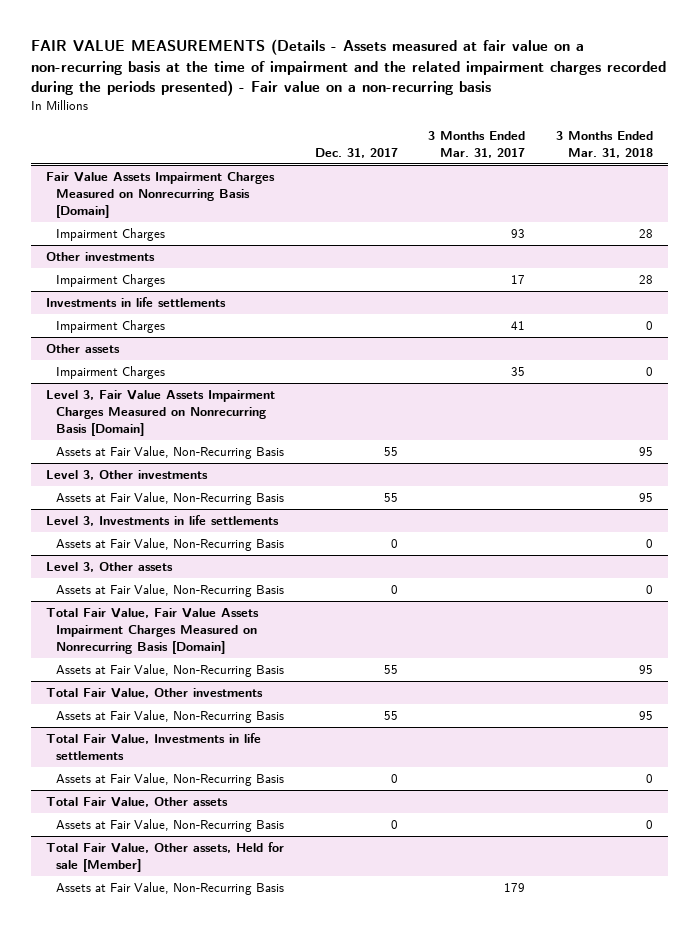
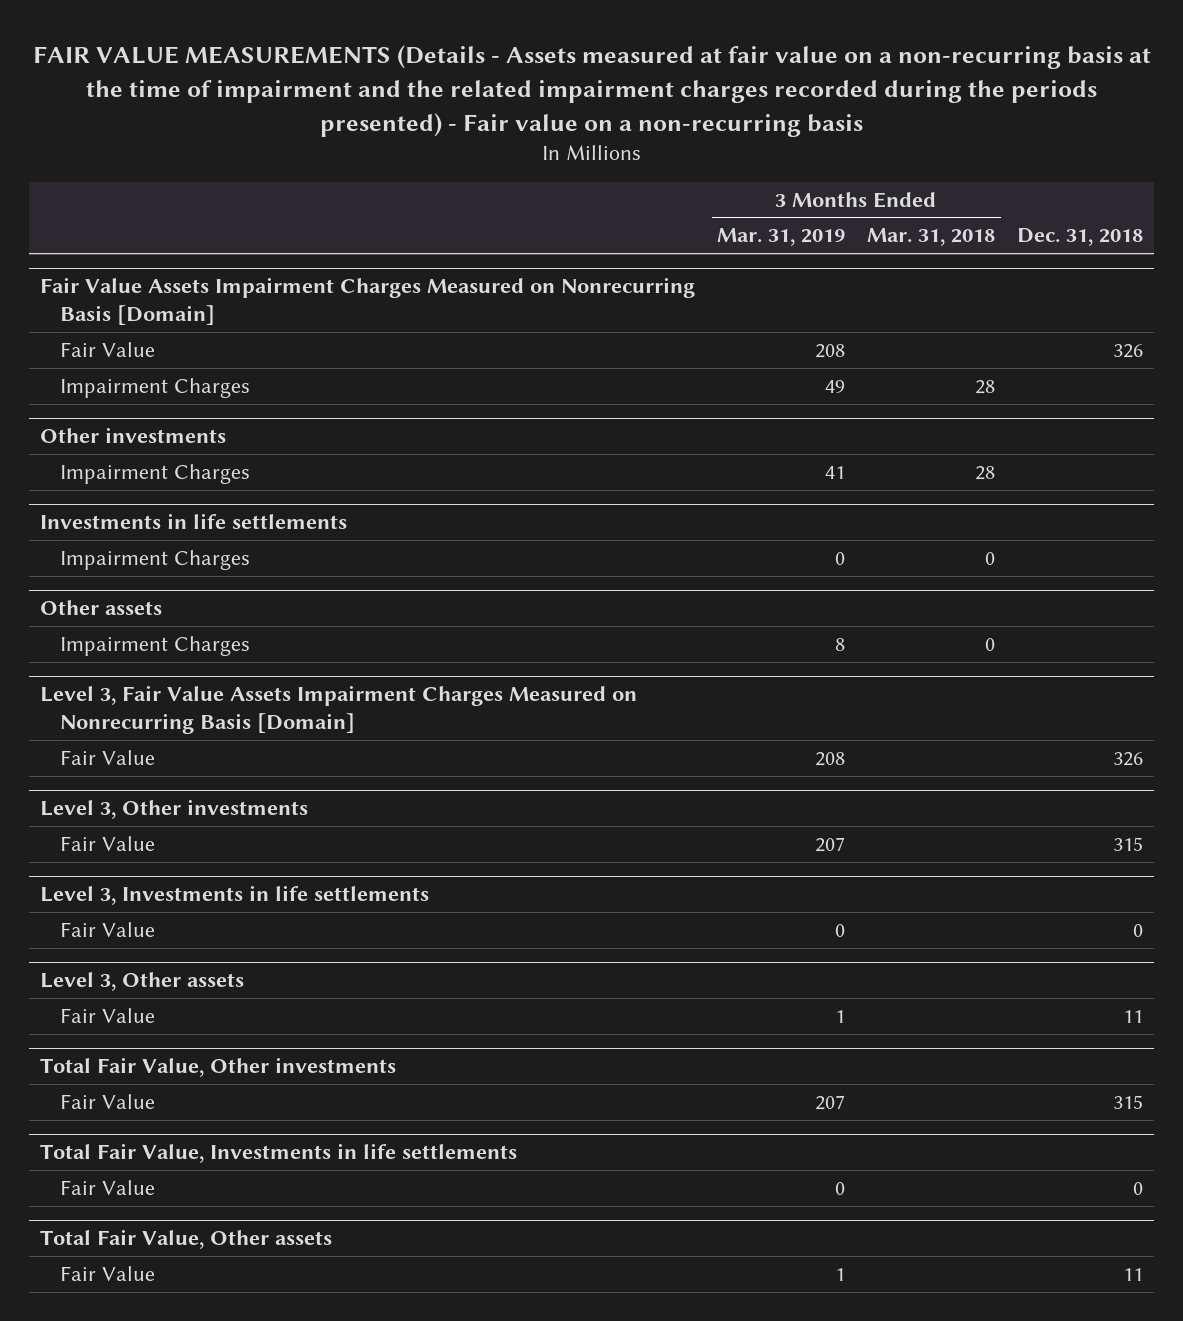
[314,147,398,158] Dec. 31, 2017 -> none
[428,130,526,158] 3 Months Ended Mar. 31, 2017 -> none
none -> [717,228,846,247] Mar. 31, 2019
none -> [1017,228,1144,247] Dec. 31, 2018
none -> [59,341,155,357] Fair Value
[55,446,284,460] Assets at Fair Value, Non-Recurring Basis -> none
none -> [59,749,155,765] Fair Value
[55,492,284,506] Assets at Fair Value, Non-Recurring Basis -> none
none -> [59,835,155,851] Fair Value
[55,538,284,552] Assets at Fair Value, Non-Recurring Basis -> none
none -> [59,921,155,937] Fair Value
[55,584,284,598] Assets at Fair Value, Non-Recurring Basis -> none
[46,608,260,655] Total Fair Value, Fair Value Assets Impairment Charges Measured on Nonrecurring Basis [Domain] -> none
[55,664,284,678] Assets at Fair Value, Non-Recurring Basis -> none
none -> [59,1007,155,1023] Fair Value
[55,710,284,724] Assets at Fair Value, Non-Recurring Basis -> none
none -> [59,1093,155,1109] Fair Value
[55,773,284,787] Assets at Fair Value, Non-Recurring Basis -> none
none -> [59,1179,155,1195] Fair Value
[55,819,284,833] Assets at Fair Value, Non-Recurring Basis -> none
[46,842,285,873] Total Fair Value, Other assets, Held for sale [Member] -> none
[55,882,284,896] Assets at Fair Value, Non-Recurring Basis -> none
none -> [59,1265,155,1281] Fair Value

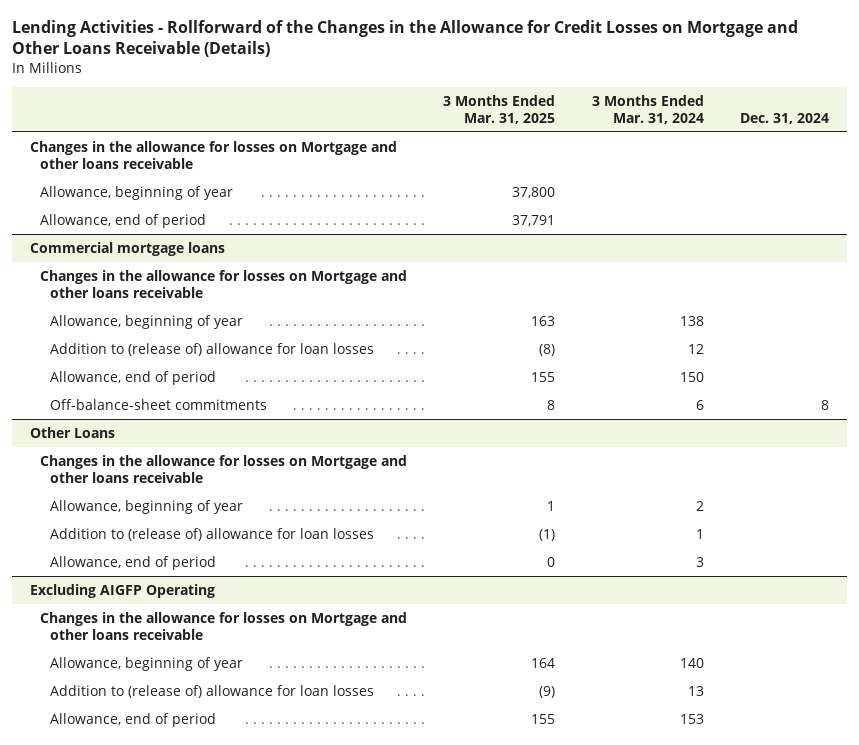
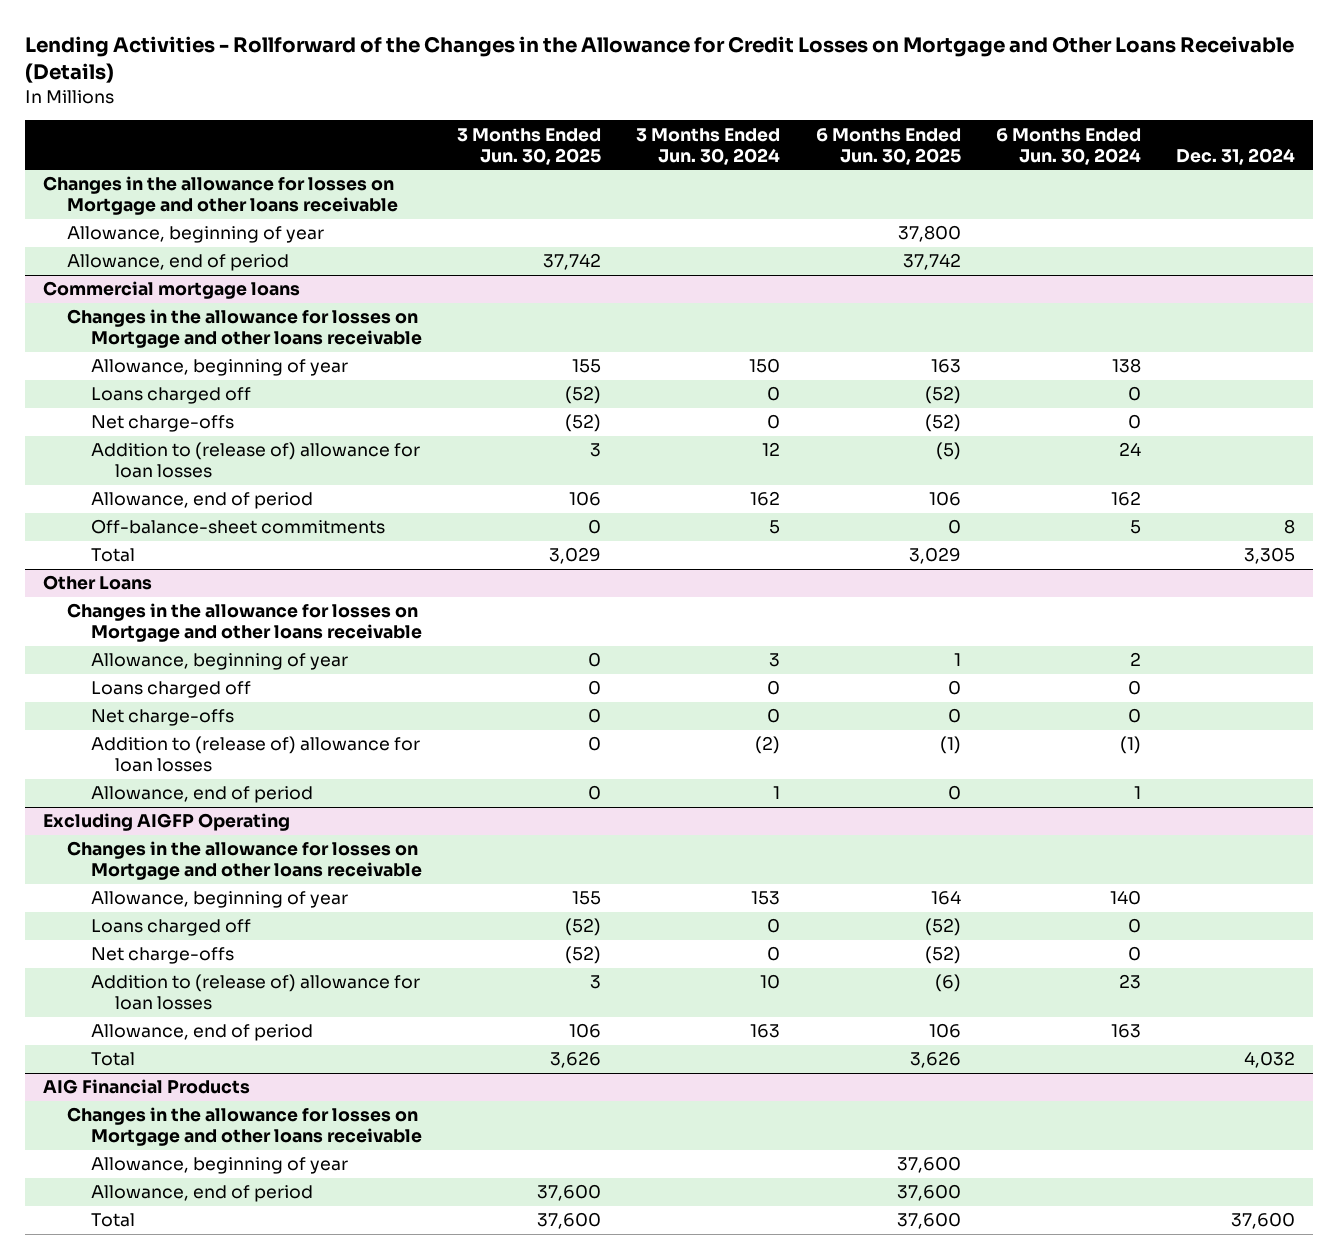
[443,94,556,124] 3 Months Ended Mar. 31, 2025 -> none
[591,94,704,124] 3 Months Ended Mar. 31, 2024 -> none
none -> [456,127,601,165] 3 Months Ended Jun. 30, 2025
none -> [636,127,781,165] 3 Months Ended Jun. 30, 2024
none -> [815,127,961,165] 6 Months Ended Jun. 30, 2025
none -> [995,127,1141,165] 6 Months Ended Jun. 30, 2024
none -> [90,387,251,405] Loans charged off
none -> [90,415,234,433] Net charge-offs
none -> [90,548,135,563] Total
none -> [90,681,251,699] Loans charged off
none -> [90,709,234,727] Net charge-offs
none -> [90,919,251,937] Loans charged off
none -> [90,947,234,965] Net charge-offs
none -> [90,1052,135,1067] Total
none -> [42,1079,250,1095] AIG Financial Products
none -> [66,1107,422,1147] Changes in the allowance for losses on Mortgage and other loans receivable
none -> [90,1157,348,1175] Allowance, beginning of year
none -> [90,1185,313,1203] Allowance, end of period
none -> [90,1213,135,1228] Total

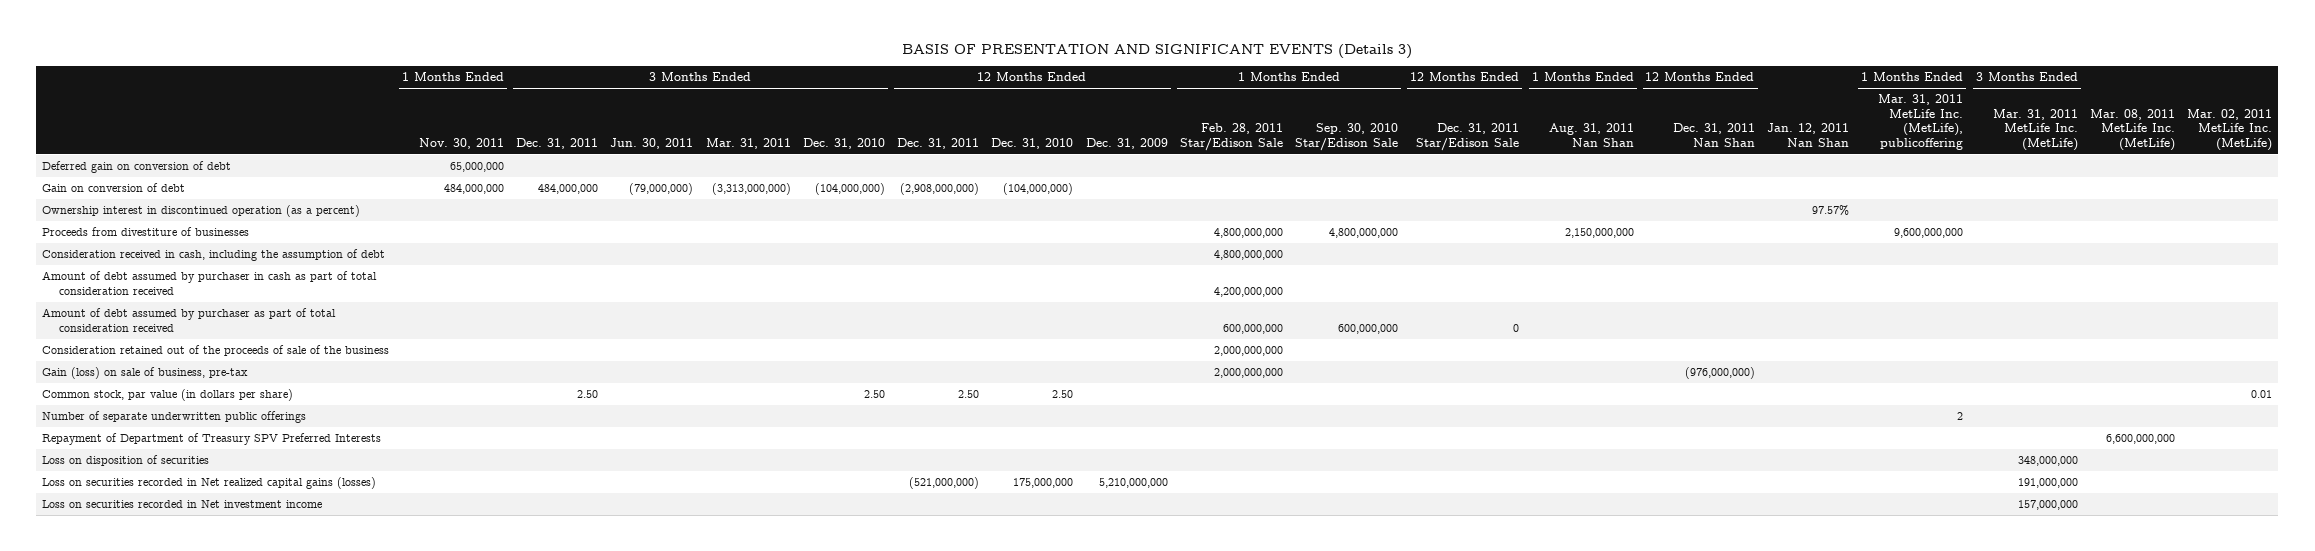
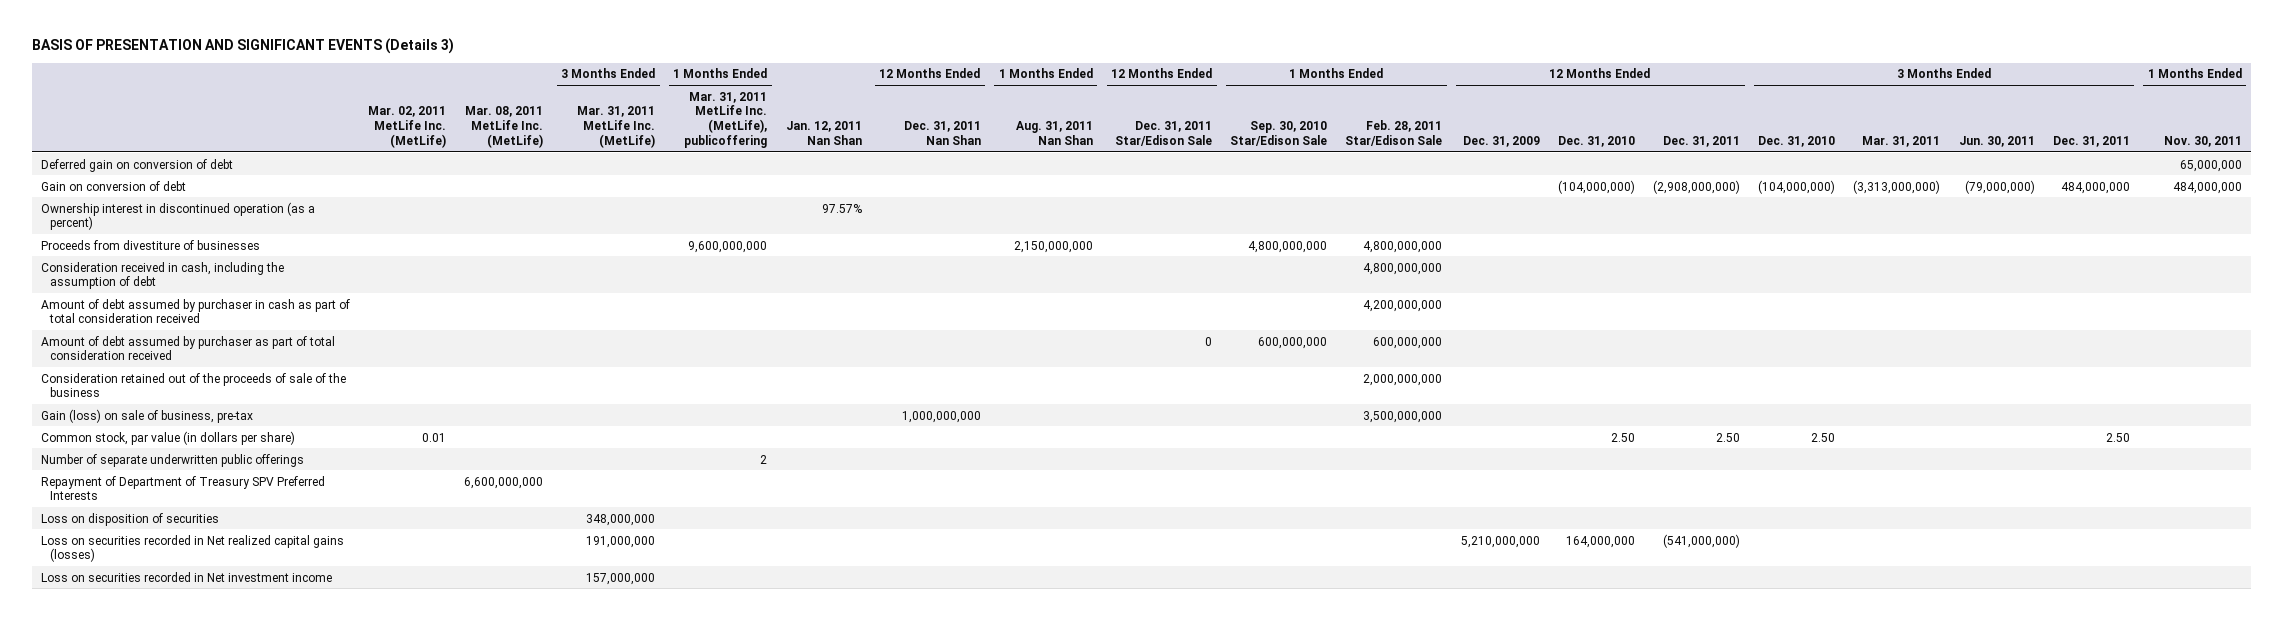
[1213,368,1283,379] 2,000,000,000 -> [1363,410,1443,423] 3,500,000,000
[1684,367,1755,380] (976,000,000) -> [901,410,981,423] 1,000,000,000
[909,477,980,490] (521,000,000) -> [1663,533,1741,548] (541,000,000)
[1013,478,1074,489] 175,000,000 -> [1565,535,1635,548] 164,000,000

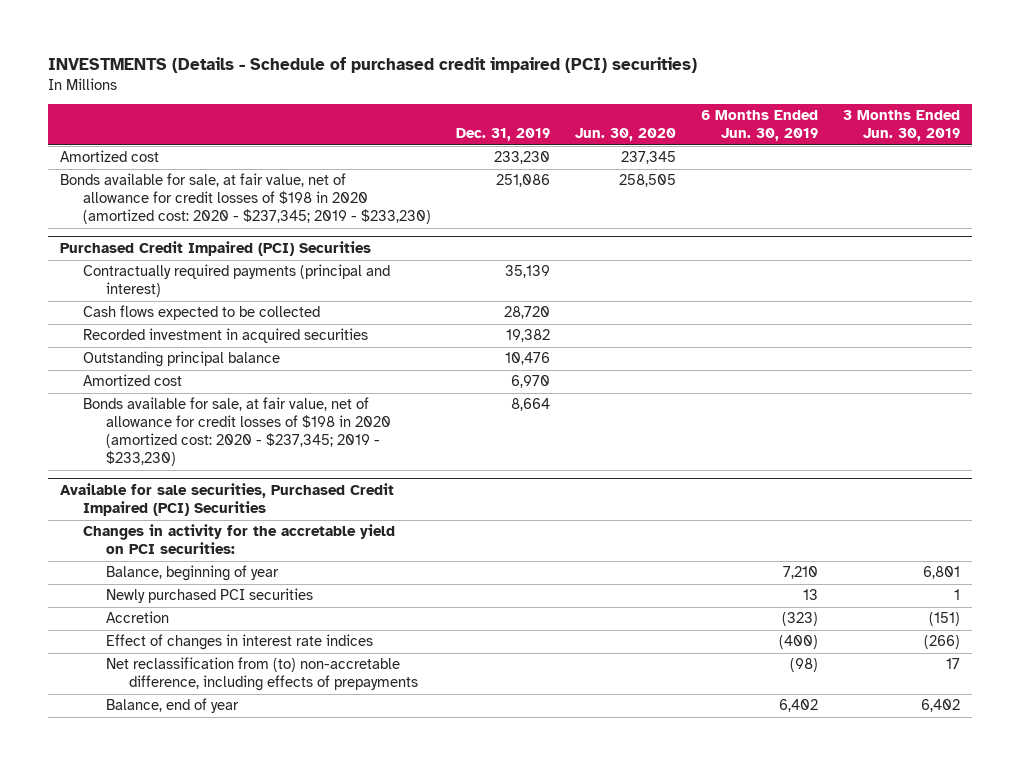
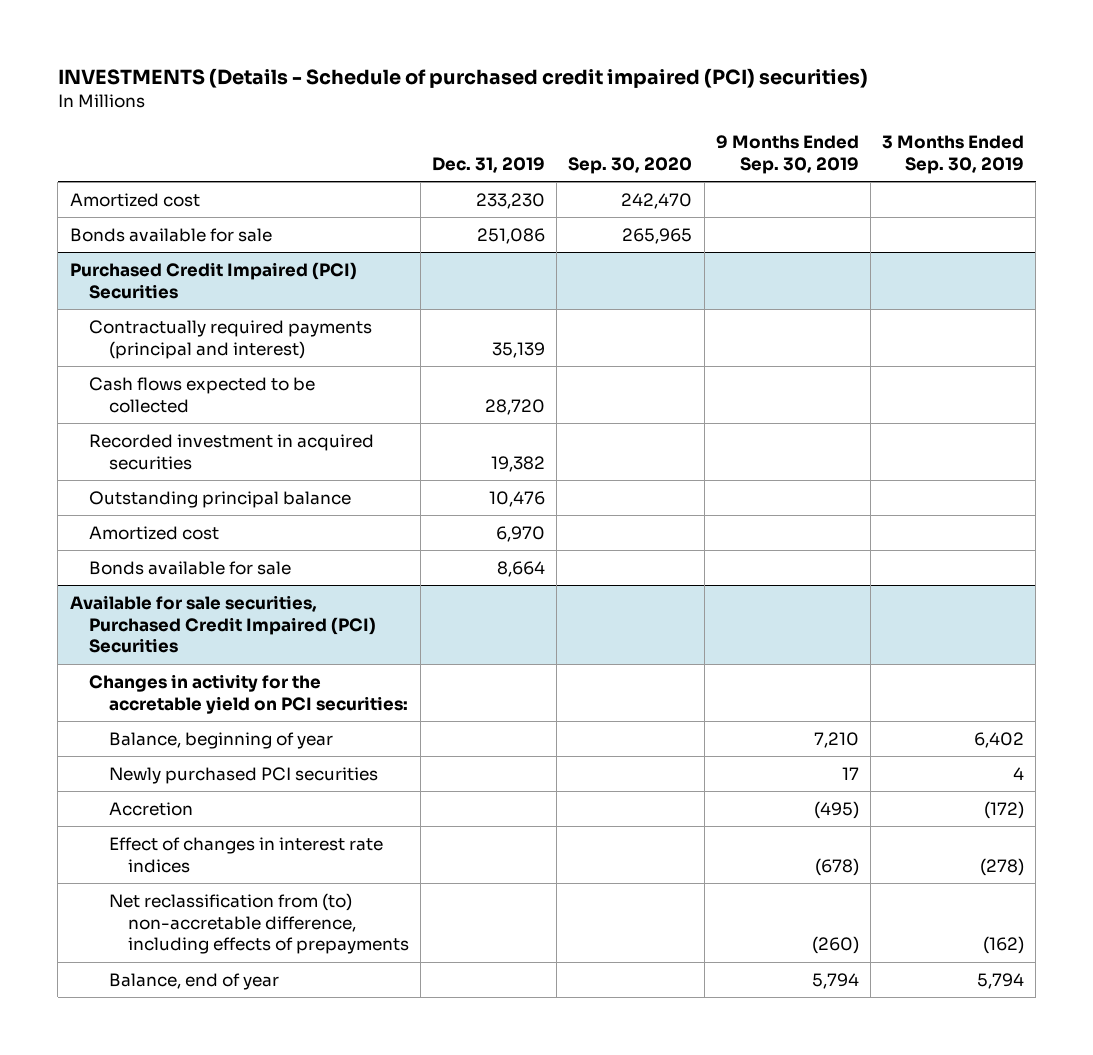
[575,128,677,142] Jun. 30, 2020 -> none
[701,110,819,142] 6 Months Ended Jun. 30, 2019 -> none
[842,110,960,142] 3 Months Ended Jun. 30, 2019 -> none
none -> [568,156,693,174] Sep. 30, 2020
none -> [715,134,859,174] 9 Months Ended Sep. 30, 2019
none -> [881,134,1024,174] 3 Months Ended Sep. 30, 2019
[60,173,432,225] Bonds available for sale, at fair value, net of allowance for credit losses of $198 in 2020 (amortized cost: 2020 - $237,345; 2019 - $233,230) -> [69,227,272,242] Bonds available for sale
[83,397,391,467] Bonds available for sale, at fair value, net of allowance for credit losses of $198 in 2020 (amortized cost: 2020 - $237,345; 2019 - $233,230) -> [89,560,292,575] Bonds available for sale

